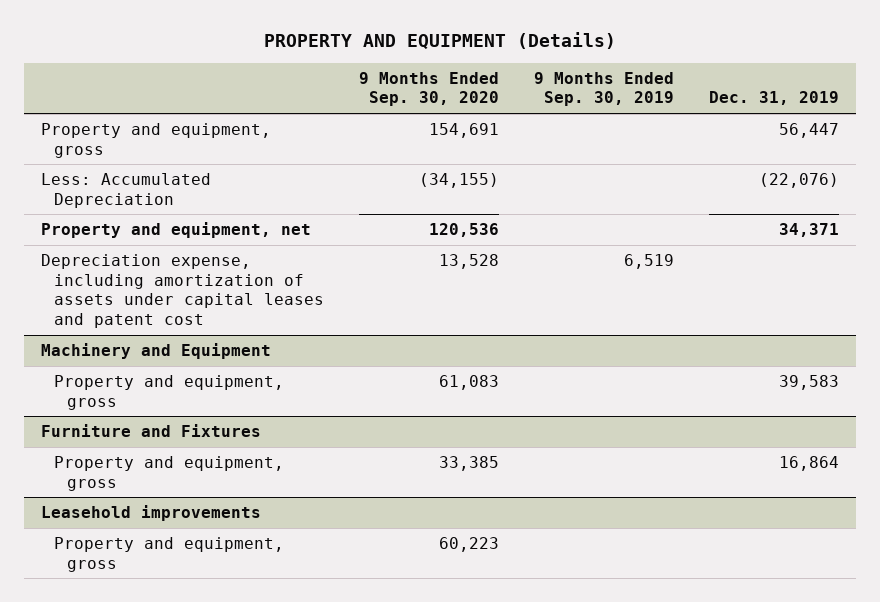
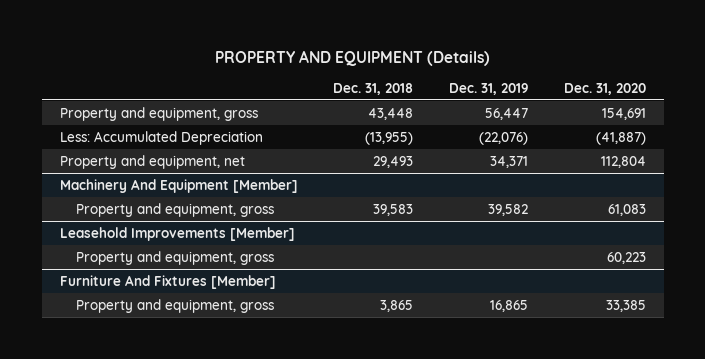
[358,71,499,107] 9 Months Ended Sep. 30, 2020 -> none
[533,71,674,107] 9 Months Ended Sep. 30, 2019 -> none
none -> [333,82,414,95] Dec. 31, 2018
none -> [563,82,646,95] Dec. 31, 2020
[41,253,324,329] Depreciation expense, including amortization of assets under capital leases and patent cost -> none
[41,423,262,437] Furniture and Fixtures -> none
[53,455,284,491] Property and equipment, gross -> none
[41,342,272,359] Machinery and Equipment -> [59,178,298,193] Machinery And Equipment [Member]
[778,374,839,390] 39,583 -> [488,203,529,216] 39,582
[41,504,262,521] Leasehold improvements -> [59,226,295,241] Leasehold Improvements [Member]
none -> [59,274,276,289] Furniture And Fixtures [Member]
none -> [75,298,274,313] Property and equipment, gross

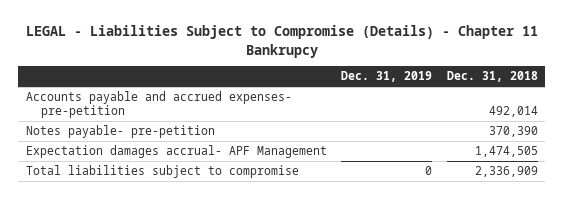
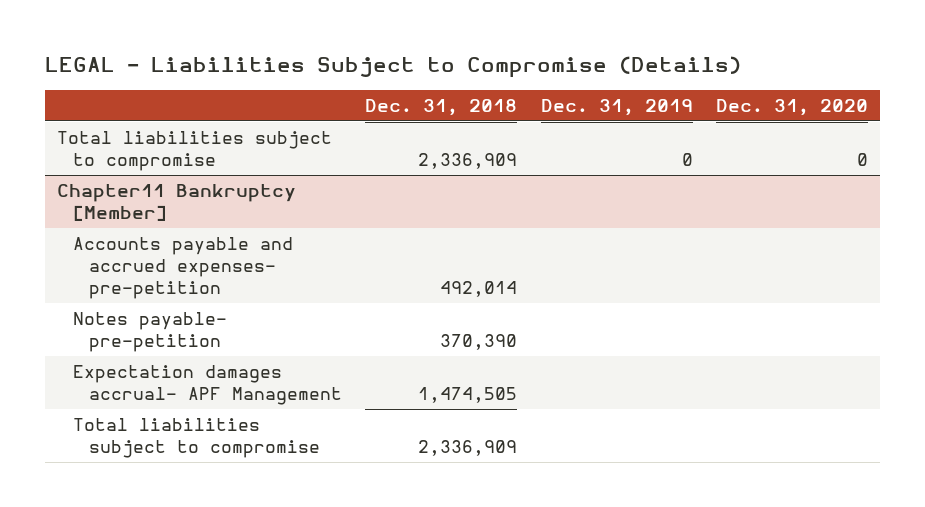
[25,25,538,58] LEGAL - Liabilities Subject to Compromise (Details) - Chapter 11 Bankrupcy -> [45,56,742,79] LEGAL - Liabilities Subject to Compromise (Details)
none -> [716,98,869,116] Dec. 31, 2020
[25,165,299,179] Total liabilities subject to compromise -> [56,131,332,171] Total liabilities subject to compromise
none -> [56,184,296,221] Chapter11 Bankruptcy [Member]
none -> [72,418,320,458] Total liabilities subject to compromise

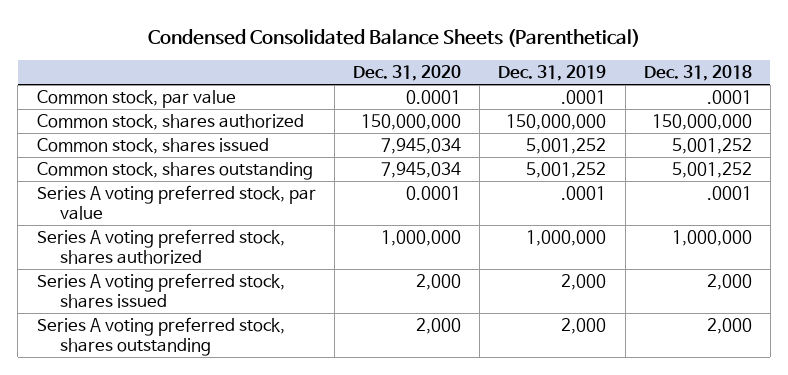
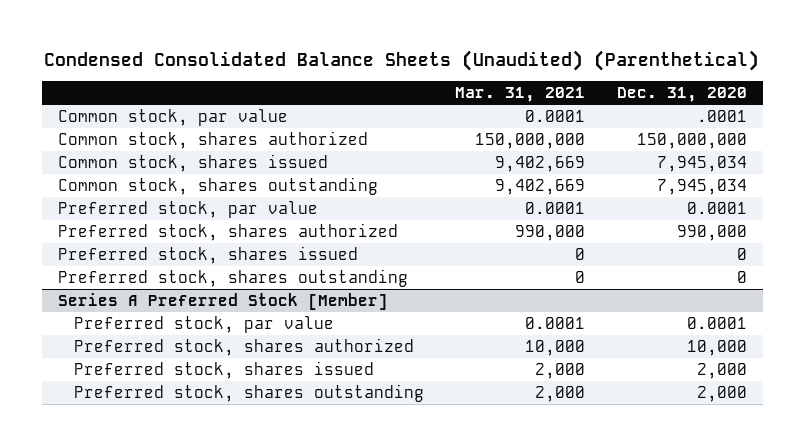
[148,28,641,47] Condensed Consolidated Balance Sheets (Parenthetical) -> [44,49,760,71] Condensed Consolidated Balance Sheets (Unaudited) (Parenthetical)
[498,65,607,82] Dec. 31, 2019 -> none
[643,65,752,82] Dec. 31, 2018 -> none
none -> [455,87,586,103] Mar. 31, 2021
[405,90,461,105] 0.0001 -> [696,109,747,122] .0001
[36,185,316,221] Series A voting preferred stock, par value -> [57,200,318,218] Preferred stock, par value
[36,229,285,265] Series A voting preferred stock, shares authorized -> [57,222,398,241] Preferred stock, shares authorized
[380,230,461,247] 1,000,000 -> [676,224,747,241] 990,000
[36,273,285,309] Series A voting preferred stock, shares issued -> [57,245,358,264] Preferred stock, shares issued
[415,274,461,291] 2,000 -> [736,247,747,260] 0
[36,317,285,357] Series A voting preferred stock, shares outstanding -> [57,268,408,287] Preferred stock, shares outstanding
[415,318,461,335] 2,000 -> [736,270,747,283] 0
none -> [57,292,388,310] Series A Preferred Stock [Member]
none -> [73,315,334,333] Preferred stock, par value
none -> [73,337,414,356] Preferred stock, shares authorized
none -> [73,360,374,379] Preferred stock, shares issued
none -> [73,383,424,402] Preferred stock, shares outstanding

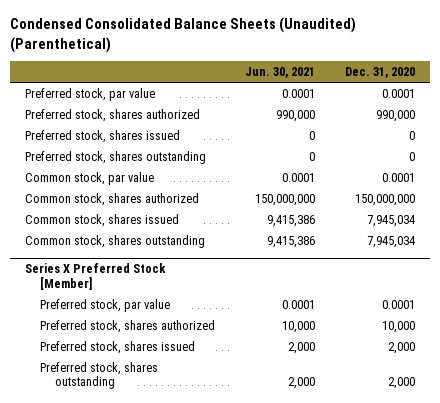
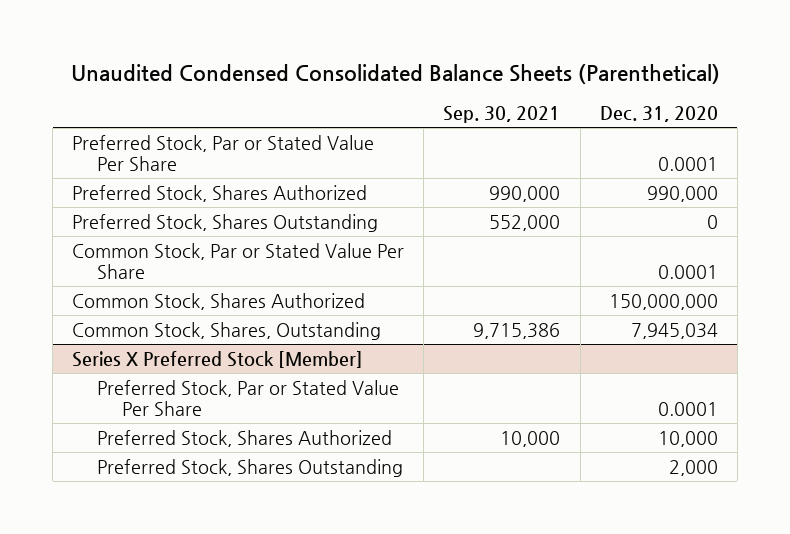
[10,17,357,53] Condensed Consolidated Balance Sheets (Unaudited) (Parenthetical) -> [70,64,720,85] Unaudited Condensed Consolidated Balance Sheets (Parenthetical)
[244,66,315,78] Jun. 30, 2021 -> none
none -> [443,105,561,123] Sep. 30, 2021
[25,130,181,144] Preferred stock, shares issued -> none
[25,214,180,228] Common stock, shares issued -> none
[25,88,156,102] Preferred stock, par value -> [72,134,375,172] Preferred Stock, Par or Stated Value Per Share
[25,109,201,123] Preferred stock, shares authorized -> [72,184,368,202] Preferred Stock, Shares Authorized
[25,151,207,165] Preferred stock, shares outstanding -> [72,213,379,232] Preferred Stock, Shares Outstanding
[25,172,155,186] Common stock, par value -> [72,242,405,280] Common Stock, Par or Stated Value Per Share
[25,193,200,207] Common stock, shares authorized -> [72,292,366,310] Common Stock, Shares Authorized
[25,235,206,249] Common stock, shares outstanding -> [72,321,382,340] Common Stock, Shares, Outstanding
[39,341,195,355] Preferred stock, shares issued -> none
[39,299,170,313] Preferred stock, par value -> [97,379,400,417] Preferred Stock, Par or Stated Value Per Share
[39,320,215,334] Preferred stock, shares authorized -> [97,429,393,447] Preferred Stock, Shares Authorized
[39,362,158,390] Preferred stock, shares outstanding -> [97,458,404,477] Preferred Stock, Shares Outstanding

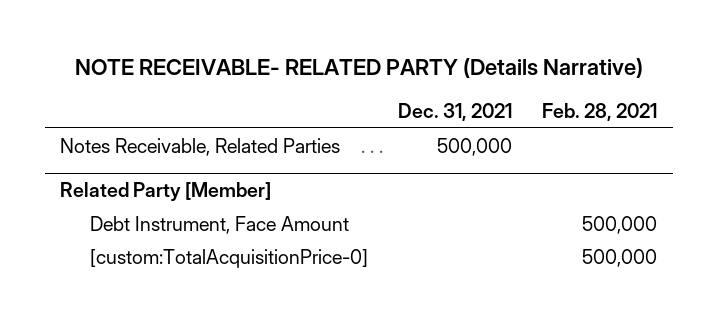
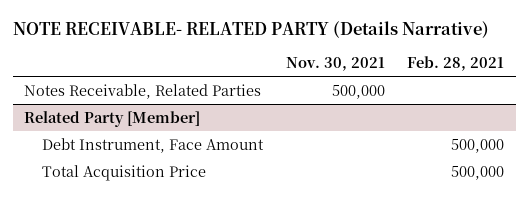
[398,102,513,121] Dec. 31, 2021 -> none
none -> [285,57,385,72] Nov. 30, 2021
[90,248,369,268] [custom:TotalAcquisitionPrice-0] -> [42,164,207,181] Total Acquisition Price

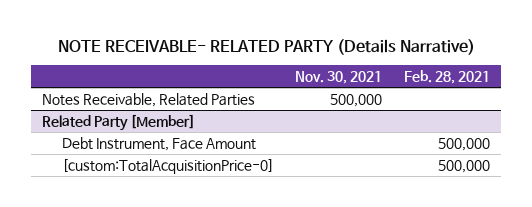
[42,164,207,181] Total Acquisition Price -> [61,158,274,174] [custom:TotalAcquisitionPrice-0]

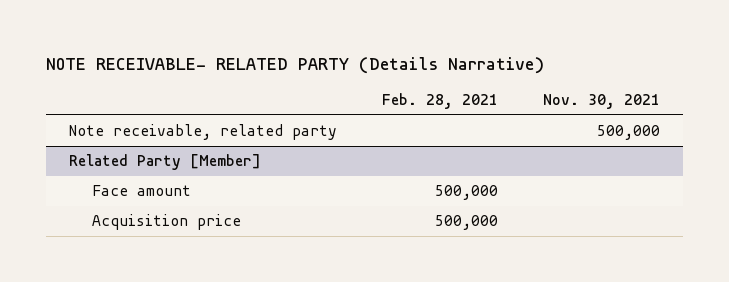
[41,92,255,107] Notes Receivable, Related Parties -> [68,124,337,141] Note receivable, related party
[61,136,256,151] Debt Instrument, Face Amount -> [91,185,191,197] Face amount
[61,158,274,174] [custom:TotalAcquisitionPrice-0] -> [91,214,241,231] Acquisition price

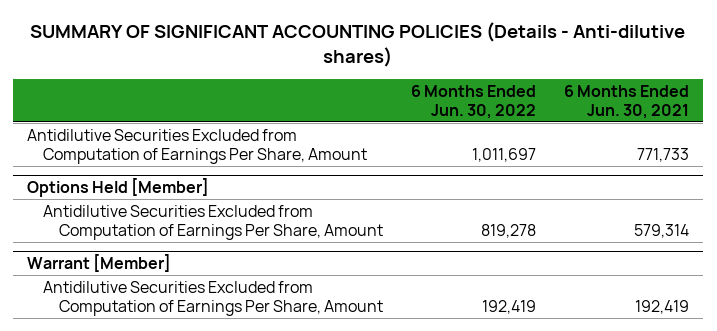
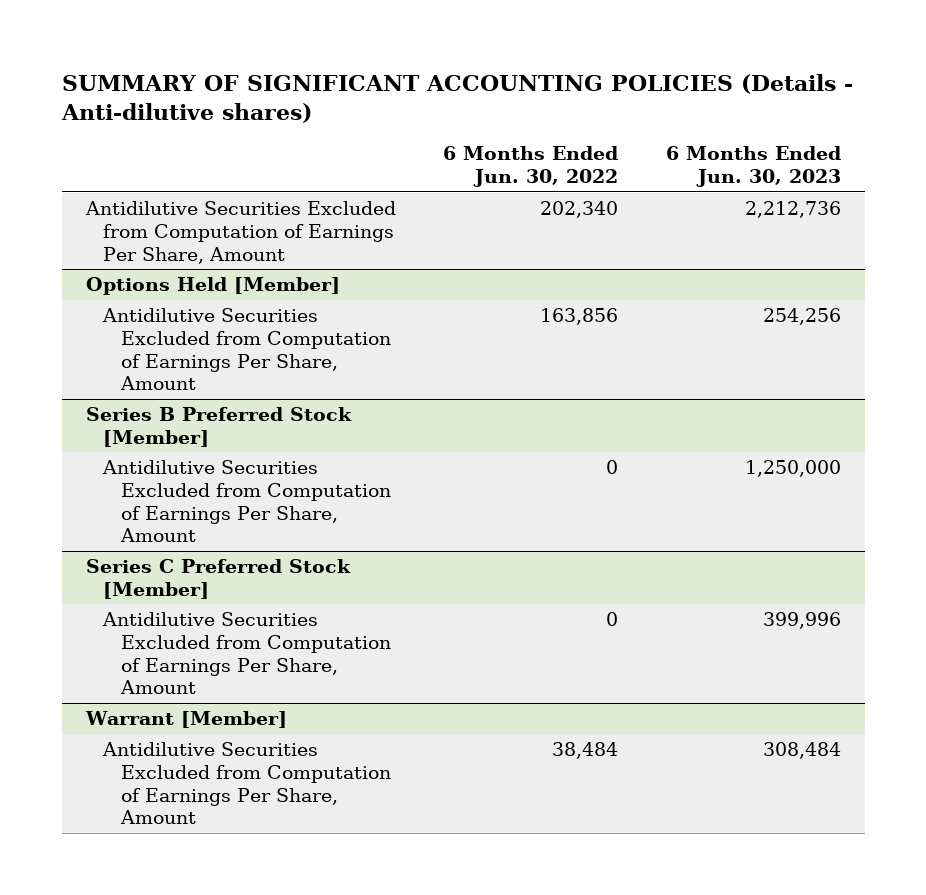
[564,84,690,119] 6 Months Ended Jun. 30, 2021 -> none
none -> [665,146,841,188] 6 Months Ended Jun. 30, 2023
[472,147,537,162] 1,011,697 -> [540,201,619,219] 202,340
[481,223,537,238] 819,278 -> [540,308,619,326] 163,856
none -> [85,407,352,447] Series B Preferred Stock [Member]
none -> [102,460,392,543] Antidilutive Securities Excluded from Computation of Earnings Per Share, Amount
none -> [85,559,351,599] Series C Preferred Stock [Member]
none -> [102,612,392,695] Antidilutive Securities Excluded from Computation of Earnings Per Share, Amount
[482,299,537,314] 192,419 -> [552,742,619,760] 38,484

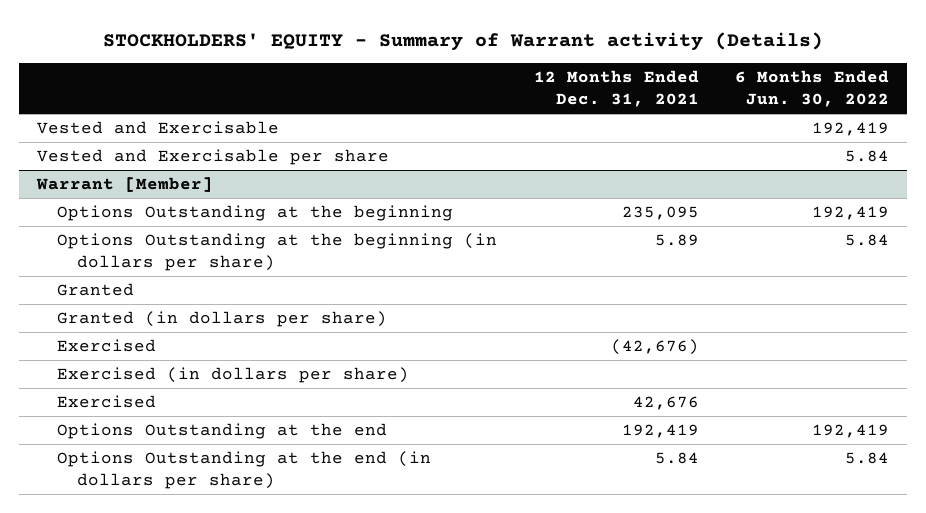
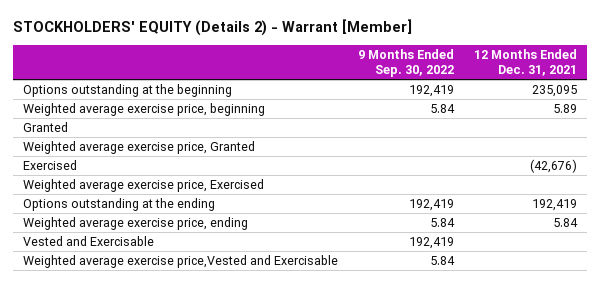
[103,31,824,51] STOCKHOLDERS' EQUITY - Summary of Warrant activity (Details) -> [12,19,412,37] STOCKHOLDERS' EQUITY (Details 2) - Warrant [Member]
[735,70,890,108] 6 Months Ended Jun. 30, 2022 -> none
none -> [357,48,454,78] 9 Months Ended Sep. 30, 2022
[36,149,389,166] Vested and Exercisable per share -> none
[35,177,213,193] Warrant [Member] -> none
[57,205,454,222] Options Outstanding at the beginning -> [22,83,232,97] Options outstanding at the beginning
[57,233,498,272] Options Outstanding at the beginning (in dollars per share) -> [22,102,265,116] Weighted average exercise price, beginning
[57,311,388,328] Granted (in dollars per share) -> [22,140,255,154] Weighted average exercise price, Granted
[57,395,157,409] Exercised -> none
[57,367,410,384] Exercised (in dollars per share) -> [22,178,264,192] Weighted average exercise price, Exercised
[57,423,388,440] Options Outstanding at the end -> [22,197,215,211] Options outstanding at the ending
[57,451,432,490] Options Outstanding at the end (in dollars per share) -> [22,216,248,230] Weighted average exercise price, ending
[36,121,279,135] Vested and Exercisable -> [22,235,154,246] Vested and Exercisable
none -> [22,254,338,268] Weighted average exercise price,Vested and Exercisable

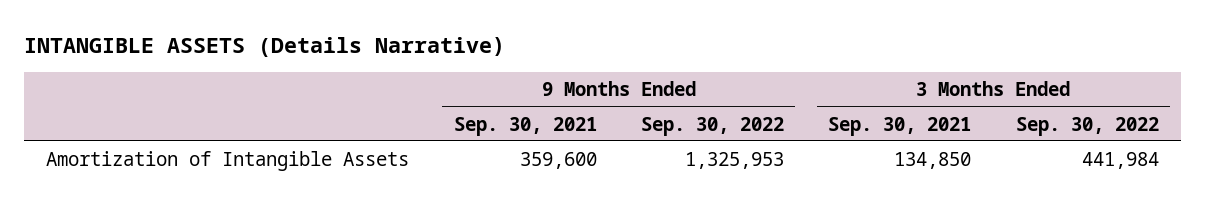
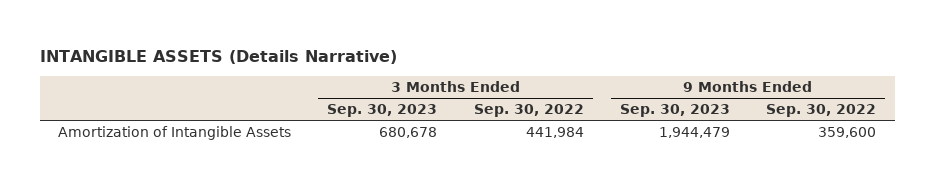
[453,116,597,136] Sep. 30, 2021 -> none
[828,116,972,136] Sep. 30, 2021 -> none
none -> [327,104,438,118] Sep. 30, 2023
none -> [620,104,731,118] Sep. 30, 2023
[684,151,784,169] 1,325,953 -> [818,127,877,139] 359,600

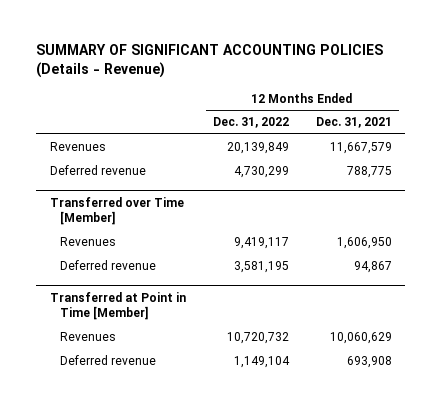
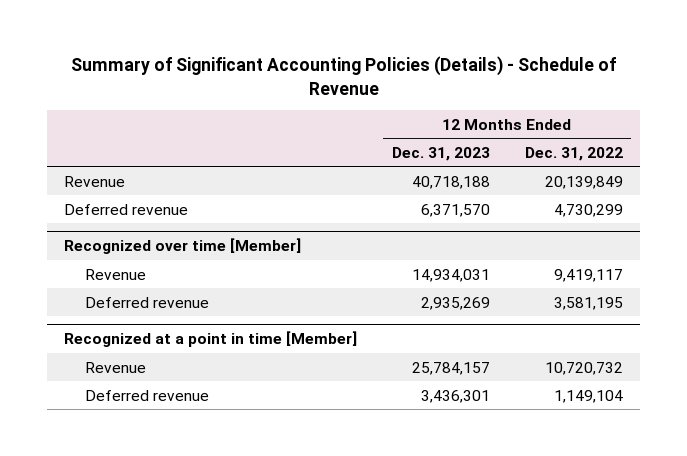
[36,44,384,79] SUMMARY OF SIGNIFICANT ACCOUNTING POLICIES (Details - Revenue) -> [70,55,616,95] Summary of Significant Accounting Policies (Details) - Schedule of Revenue
[315,117,392,129] Dec. 31, 2021 -> none
none -> [392,146,491,161] Dec. 31, 2023
[49,142,106,152] Revenues -> [64,175,126,187] Revenue
[49,196,184,226] Transferred over Time [Member] -> [64,238,302,255] Recognized over time [Member]
[60,237,117,247] Revenues -> [85,268,147,280] Revenue
[49,291,186,321] Transferred at Point in Time [Member] -> [64,331,358,348] Recognized at a point in time [Member]
[60,332,117,342] Revenues -> [85,361,147,373] Revenue

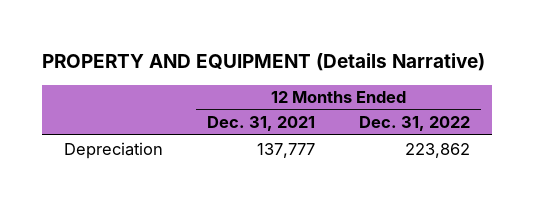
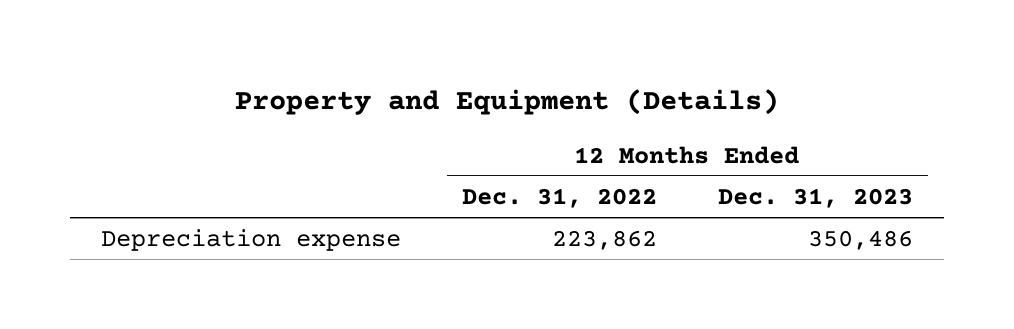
[42,53,486,72] PROPERTY AND EQUIPMENT (Details Narrative) -> [234,89,779,116] Property and Equipment (Details)
[207,116,316,132] Dec. 31, 2021 -> none
none -> [718,187,914,208] Dec. 31, 2023
[64,141,164,159] Depreciation -> [100,228,401,251] Depreciation expense

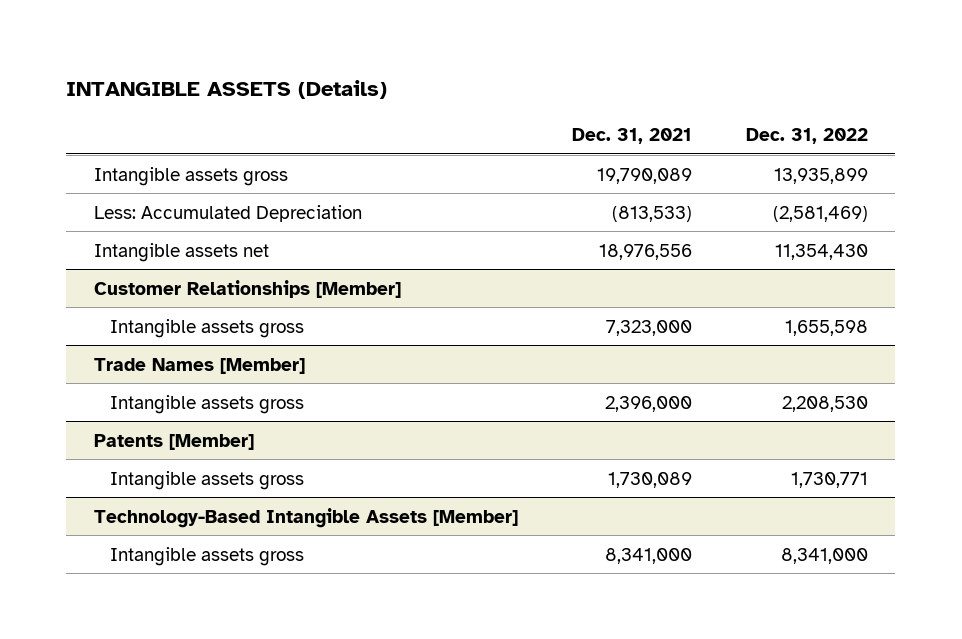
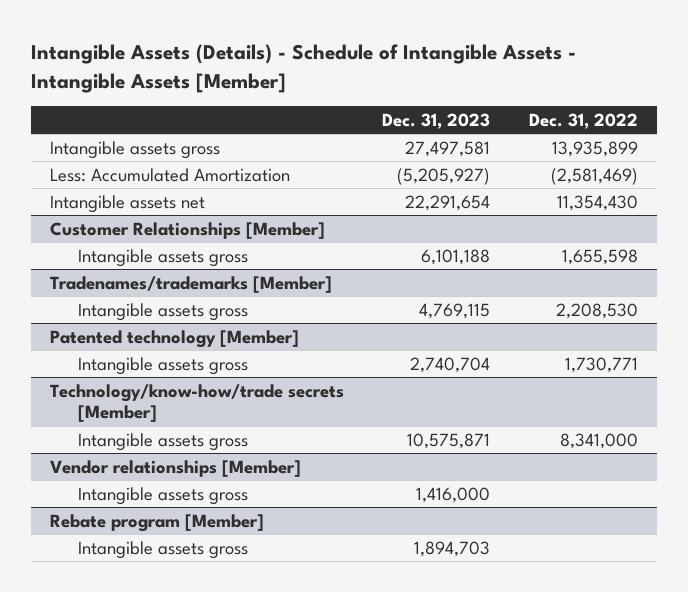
[66,80,388,100] INTANGIBLE ASSETS (Details) -> [31,44,577,93] Intangible Assets (Details) - Schedule of Intangible Assets - Intangible Assets [Member]
[571,128,692,145] Dec. 31, 2021 -> none
none -> [382,112,491,129] Dec. 31, 2023
[93,204,362,222] Less: Accumulated Depreciation -> [50,167,291,182] Less: Accumulated Amortization
[93,357,305,374] Trade Names [Member] -> none
none -> [50,275,333,293] Tradenames/trademarks [Member]
[93,433,254,450] Patents [Member] -> [50,329,300,348] Patented technology [Member]
[93,507,518,528] Technology-Based Intangible Assets [Member] -> [50,383,345,423] Technology/know-how/trade secrets [Member]
none -> [50,459,302,477] Vendor relationships [Member]
none -> [78,486,249,505] Intangible assets gross
none -> [50,513,265,532] Rebate program [Member]
none -> [78,540,249,559] Intangible assets gross

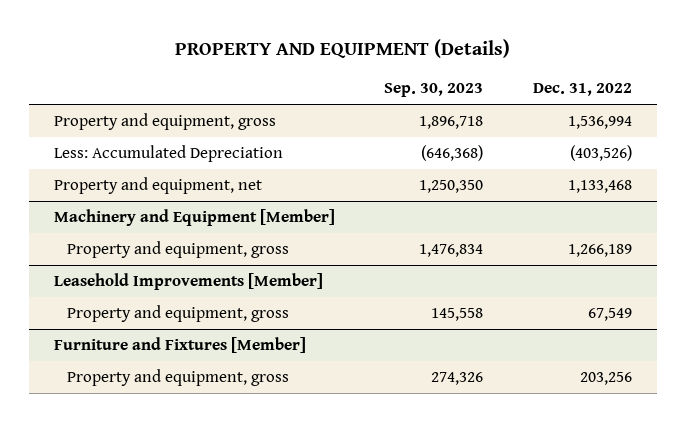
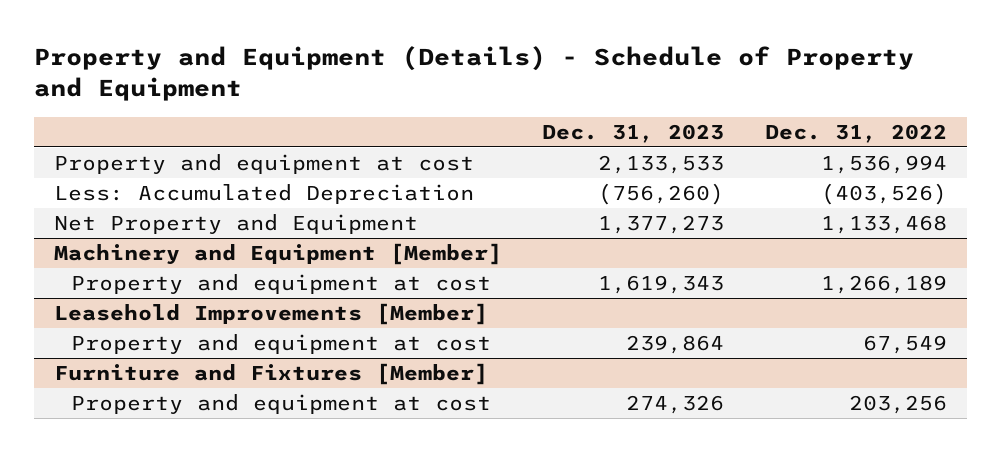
[174,39,510,59] PROPERTY AND EQUIPMENT (Details) -> [33,46,914,102] Property and Equipment (Details) - Schedule of Property and Equipment
[384,83,484,98] Sep. 30, 2023 -> none
none -> [542,123,725,143] Dec. 31, 2023
[53,113,276,131] Property and equipment, gross -> [54,154,475,175] Property and equipment at cost
[53,177,262,195] Property and equipment, net -> [54,214,419,235] Net Property and Equipment
[66,241,289,259] Property and equipment, gross -> [71,274,492,295] Property and equipment at cost
[66,305,289,323] Property and equipment, gross -> [71,334,492,355] Property and equipment at cost
[66,369,289,387] Property and equipment, gross -> [71,394,492,415] Property and equipment at cost

